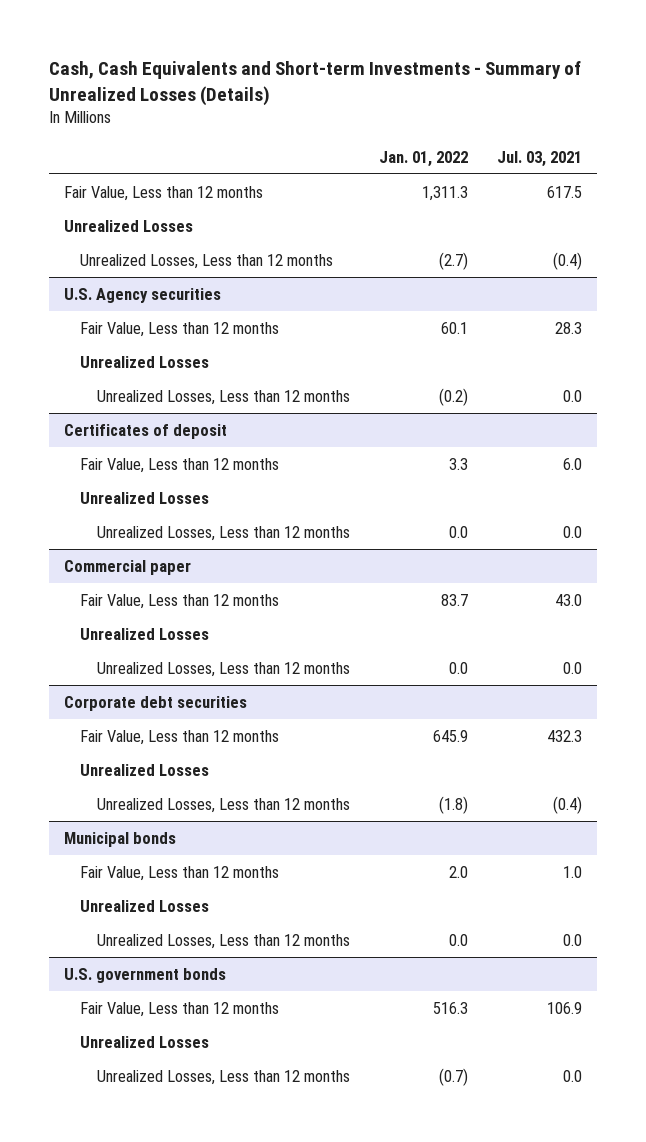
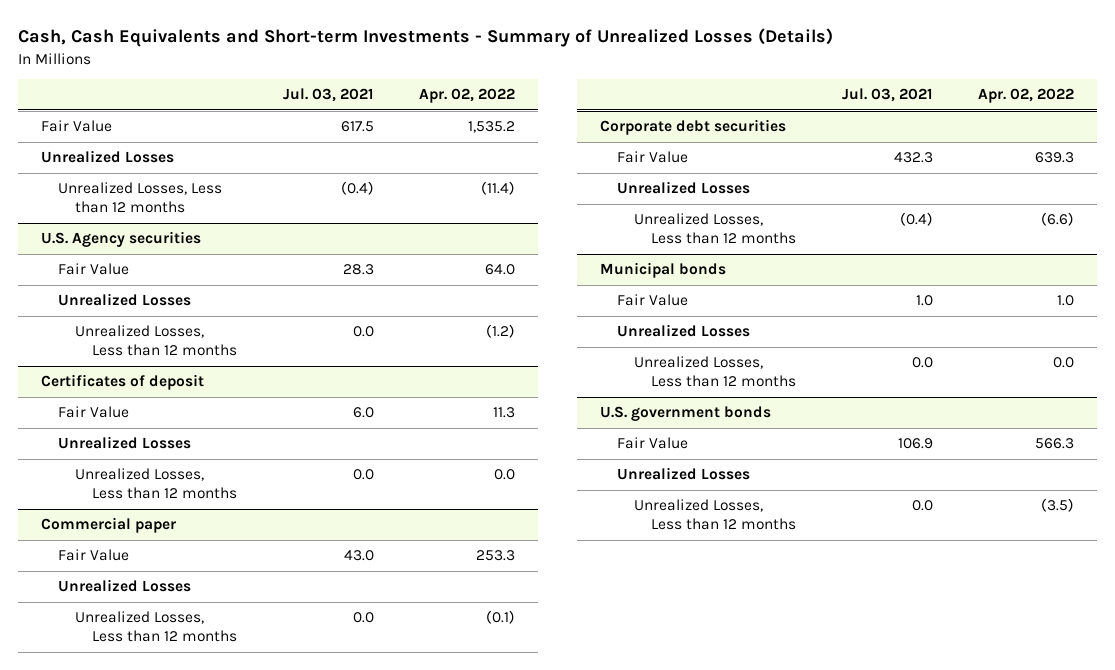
[379,150,469,167] Jan. 01, 2022 -> none
none -> [419,88,516,104] Apr. 02, 2022
[63,185,263,201] Fair Value, Less than 12 months -> [41,120,113,133] Fair Value
[80,321,280,337] Fair Value, Less than 12 months -> [57,263,129,276] Fair Value
[80,457,280,473] Fair Value, Less than 12 months -> [57,406,129,419] Fair Value
[80,593,280,609] Fair Value, Less than 12 months -> [57,549,129,562] Fair Value
[80,729,280,745] Fair Value, Less than 12 months -> [617,151,689,164] Fair Value
[80,865,280,881] Fair Value, Less than 12 months -> [617,294,689,307] Fair Value
[80,1001,280,1017] Fair Value, Less than 12 months -> [617,437,689,450] Fair Value

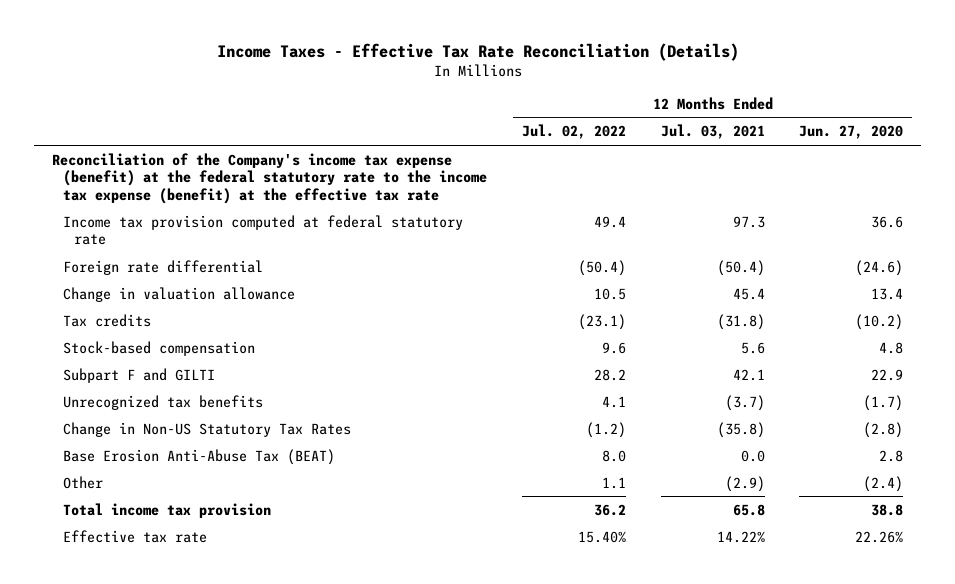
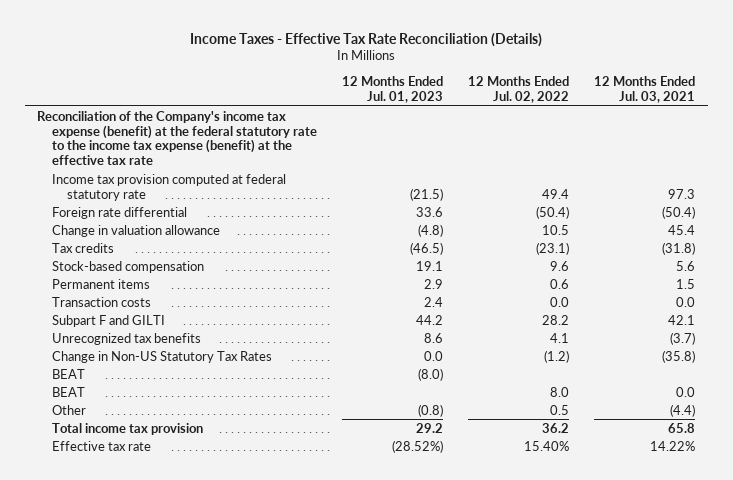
[799,125,904,140] Jun. 27, 2020 -> none
none -> [342,76,444,104] 12 Months Ended Jul. 01, 2023
none -> [52,278,151,289] Permanent items
none -> [52,296,152,307] Transaction costs
[63,448,336,465] Base Erosion Anti-Abuse Tax (BEAT) -> none
none -> [52,368,86,379] BEAT
none -> [52,386,86,397] BEAT
[601,476,626,489] 1.1 -> [550,404,570,415] 0.5
[724,475,765,492] (2.9) -> [670,403,696,417] (4.4)

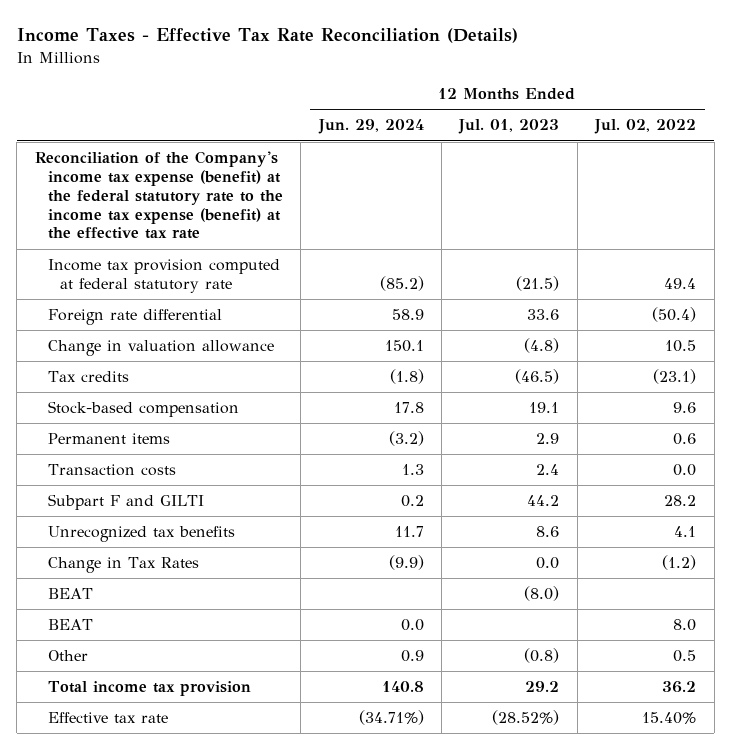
[594,76,696,104] 12 Months Ended Jul. 03, 2021 -> none
none -> [317,119,424,135] Jun. 29, 2024
[52,350,273,363] Change in Non-US Statutory Tax Rates -> [47,556,199,573] Change in Tax Rates

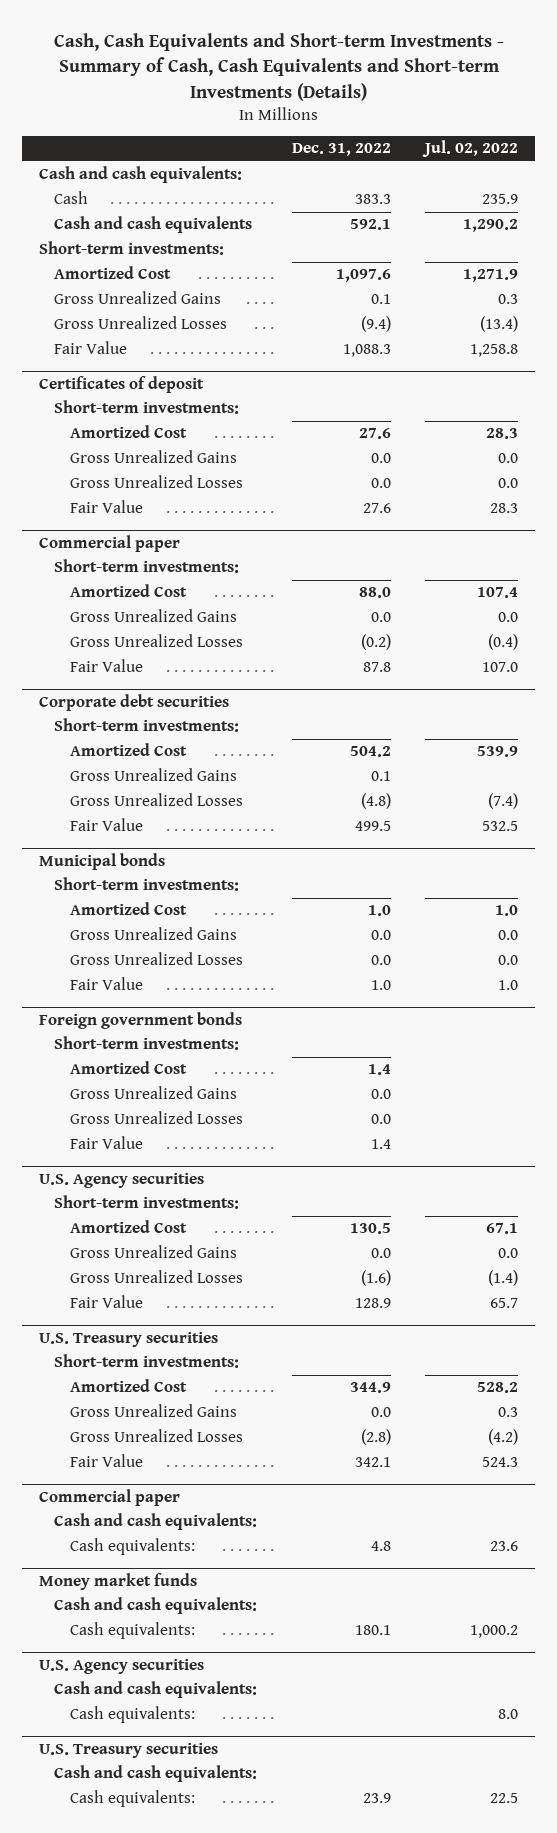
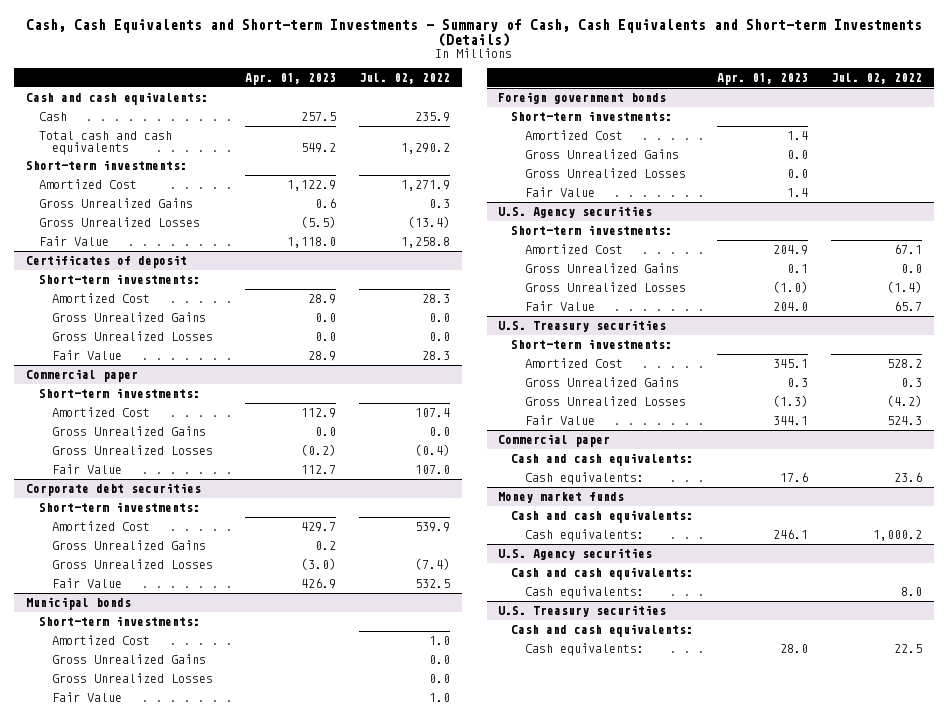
[291,143,391,157] Dec. 31, 2022 -> none
none -> [244,73,336,86] Apr. 01, 2023
[54,216,253,234] Cash and cash equivalents -> [39,130,173,155] Total cash and cash equivalents

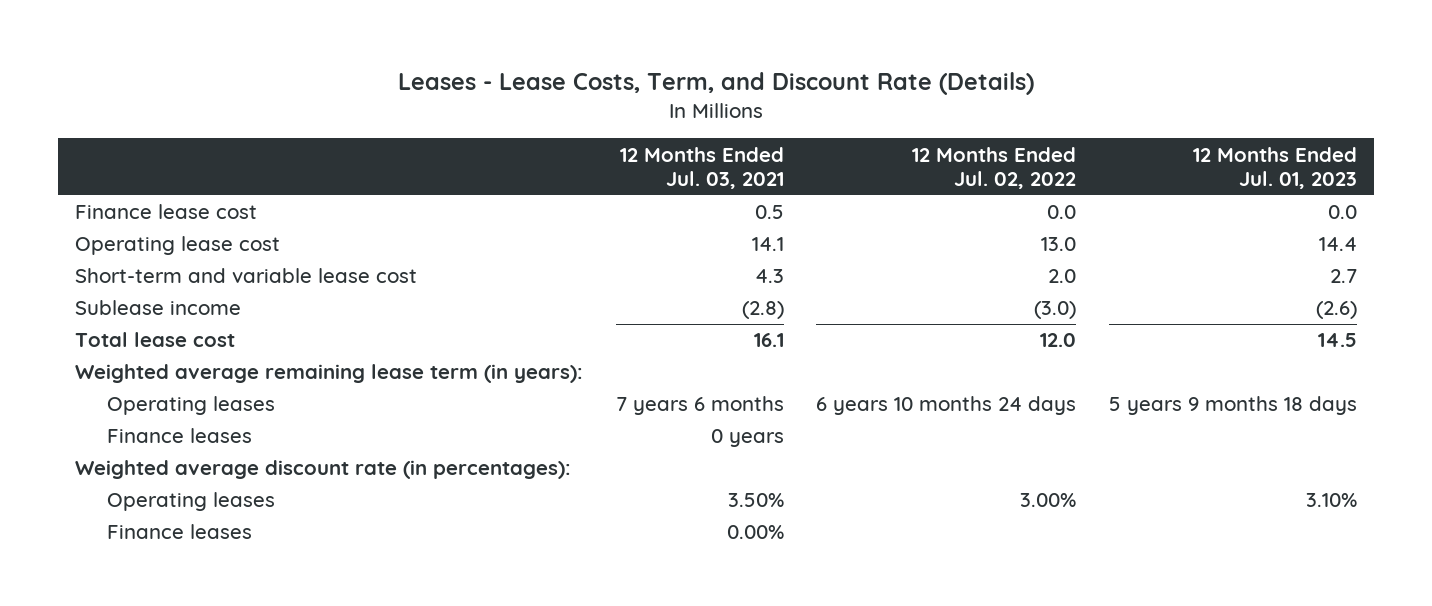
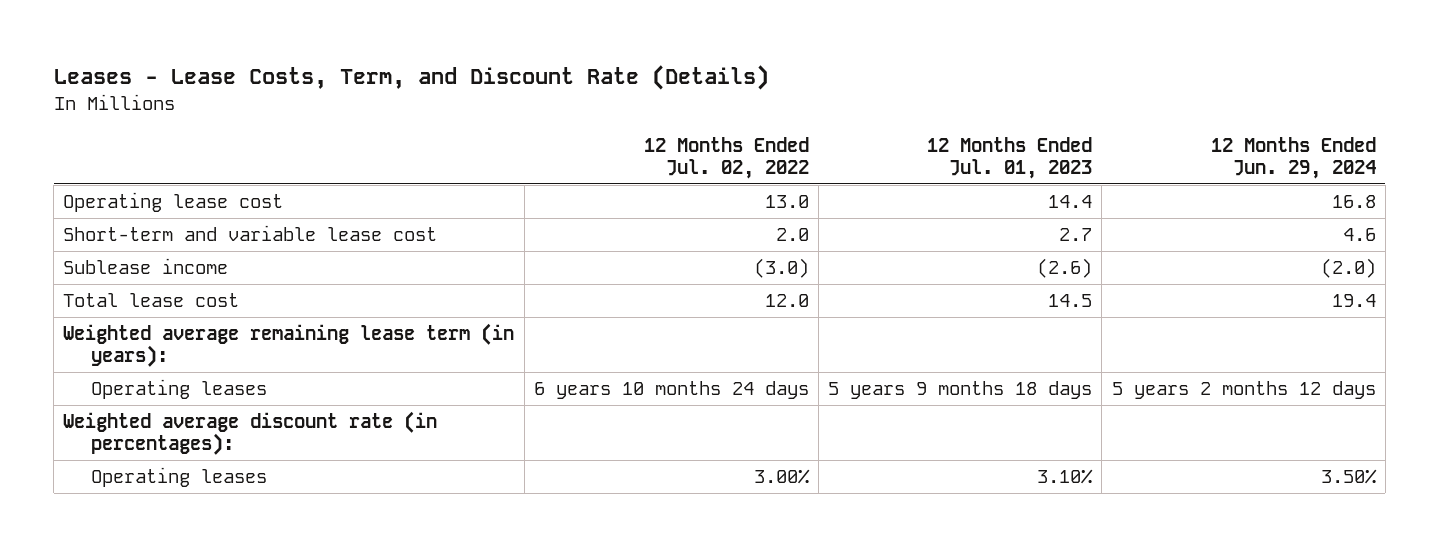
[619,146,784,189] 12 Months Ended Jul. 03, 2021 -> none
none -> [1210,136,1376,180] 12 Months Ended Jun. 29, 2024
[74,204,257,220] Finance lease cost -> none
[106,428,252,444] Finance leases -> none
[106,524,252,540] Finance leases -> none

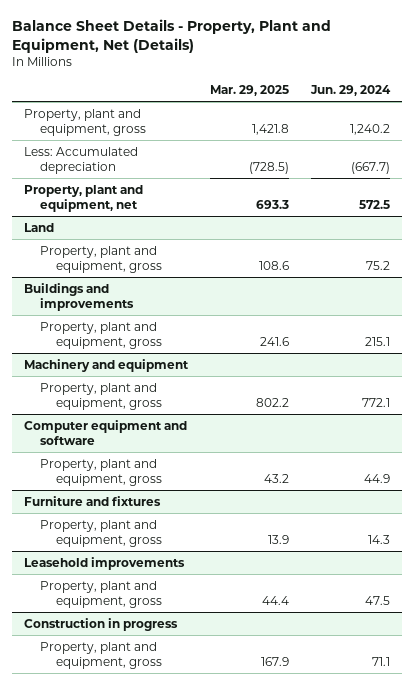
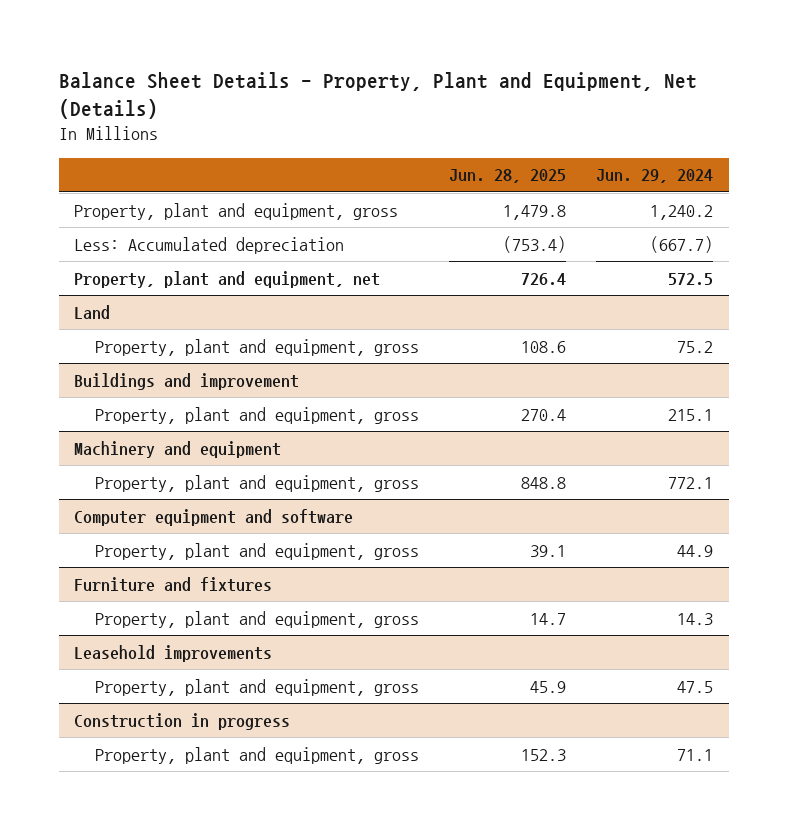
[209,85,289,97] Mar. 29, 2025 -> none
none -> [449,169,567,184] Jun. 28, 2025
[23,282,134,311] Buildings and improvements -> [74,372,300,390] Buildings and improvement

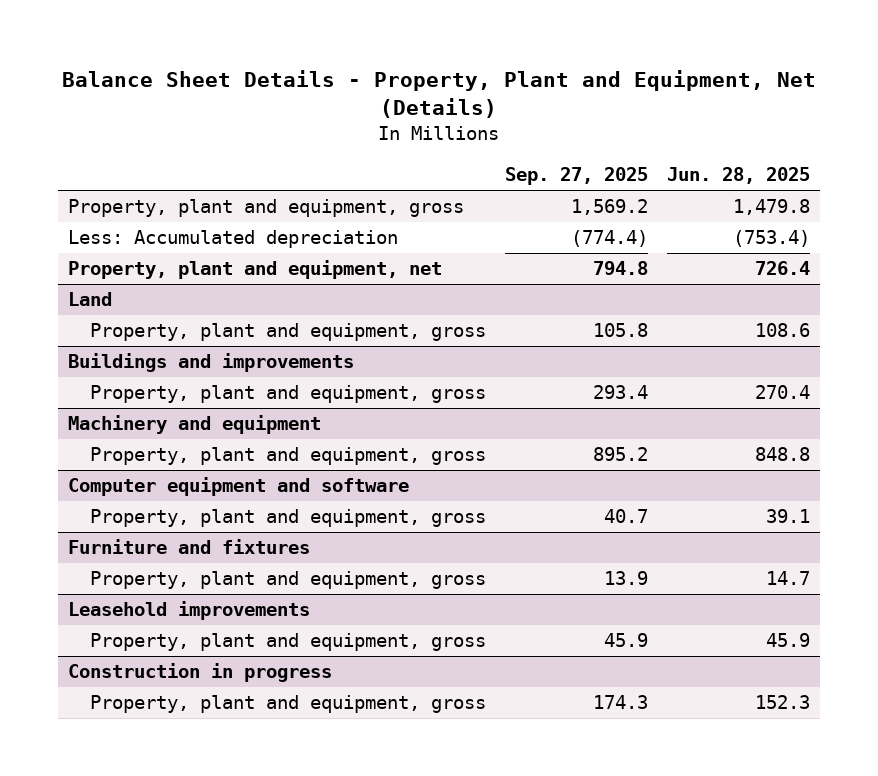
[596,169,714,184] Jun. 29, 2024 -> none
none -> [505,167,649,186] Sep. 27, 2025
[74,372,300,390] Buildings and improvement -> [67,353,354,373] Buildings and improvements

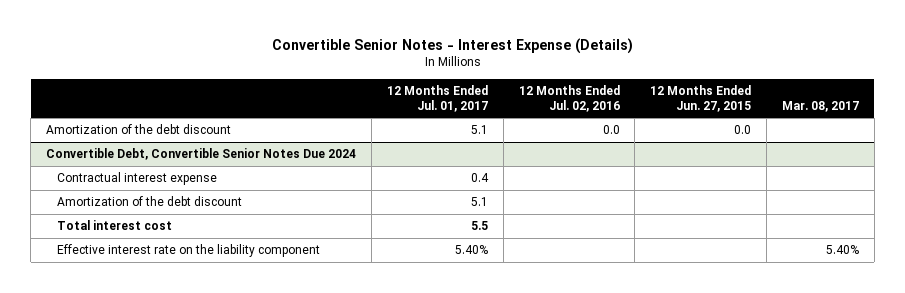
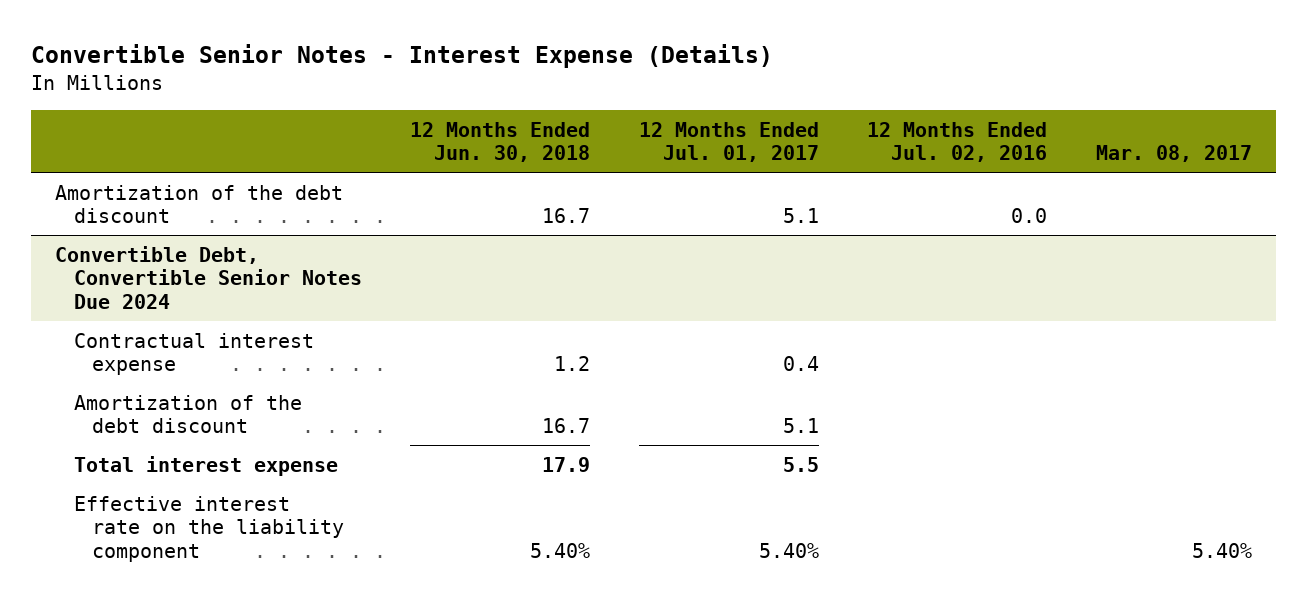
[650,84,752,112] 12 Months Ended Jun. 27, 2015 -> none
none -> [410,121,591,163] 12 Months Ended Jun. 30, 2018
[57,220,173,231] Total interest cost -> [73,455,338,476] Total interest expense

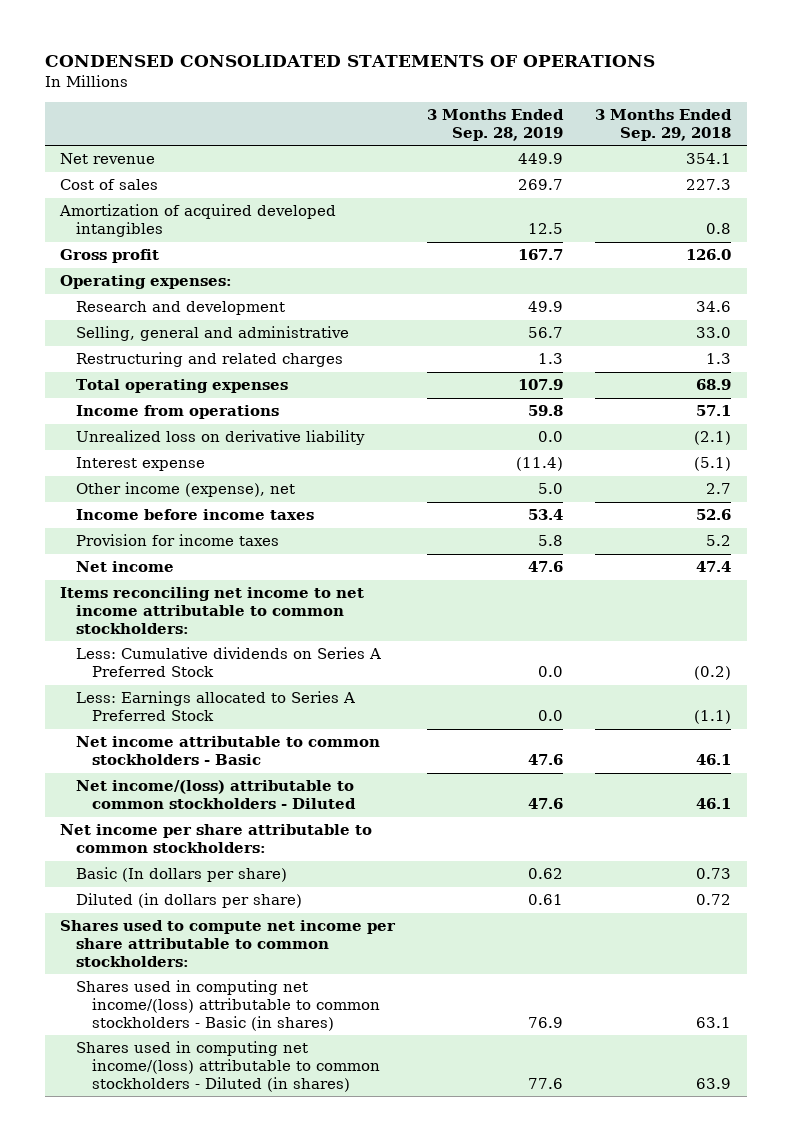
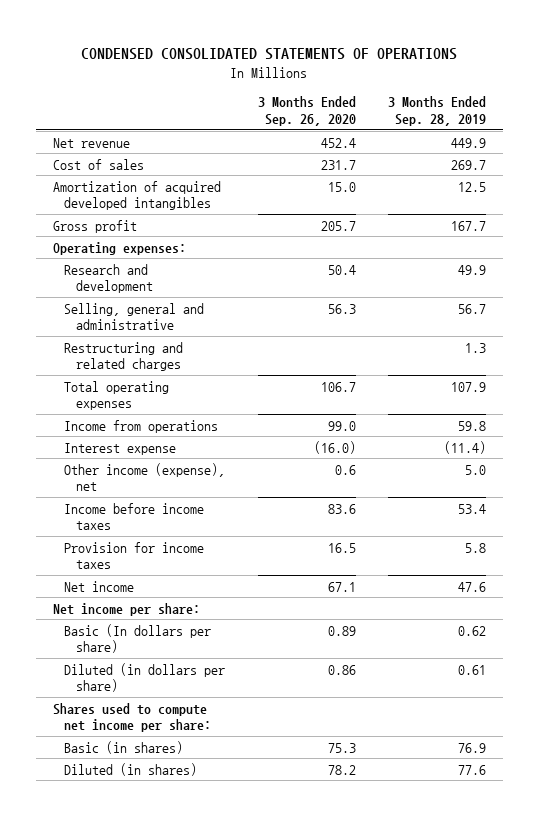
[594,108,732,141] 3 Months Ended Sep. 29, 2018 -> none
none -> [257,96,356,126] 3 Months Ended Sep. 26, 2020
[76,430,366,446] Unrealized loss on derivative liability -> none
[60,587,365,634] Items reconciling net income to net income attributable to common stockholders: -> none
[76,647,382,677] Less: Cumulative dividends on Series A Preferred Stock -> none
[76,691,356,721] Less: Earnings allocated to Series A Preferred Stock -> none
[76,736,381,765] Net income attributable to common stockholders - Basic -> none
[76,780,356,809] Net income/(loss) attributable to common stockholders - Diluted -> none
[60,824,373,853] Net income per share attributable to common stockholders: -> [52,602,200,616] Net income per share:
[60,920,397,967] Shares used to compute net income per share attributable to common stockholders: -> [52,702,212,733] Shares used to compute net income per share:
[76,980,380,1031] Shares used in computing net income/(loss) attributable to common stockholders - Basic (in shares) -> [64,740,184,754] Basic (in shares)
[76,1041,380,1092] Shares used in computing net income/(loss) attributable to common stockholders - Diluted (in shares) -> [64,762,198,776] Diluted (in shares)

